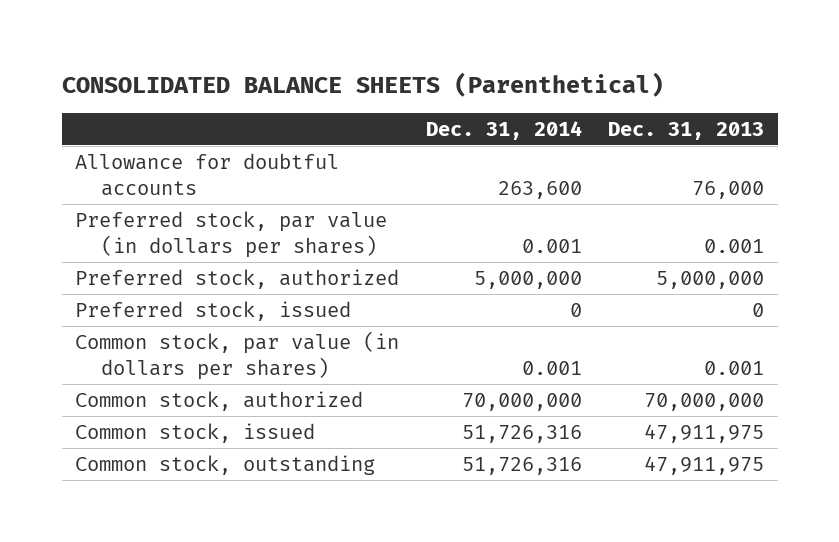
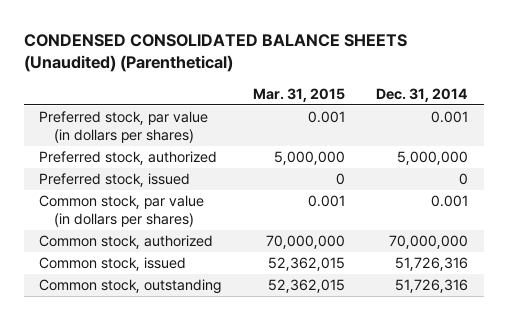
[61,71,664,97] CONSOLIDATED BALANCE SHEETS (Parenthetical) -> [23,34,407,73] CONDENSED CONSOLIDATED BALANCE SHEETS (Unaudited) (Parenthetical)
[608,121,765,140] Dec. 31, 2013 -> none
none -> [252,87,345,102] Mar. 31, 2015
[75,152,340,196] Allowance for doubtful accounts -> none

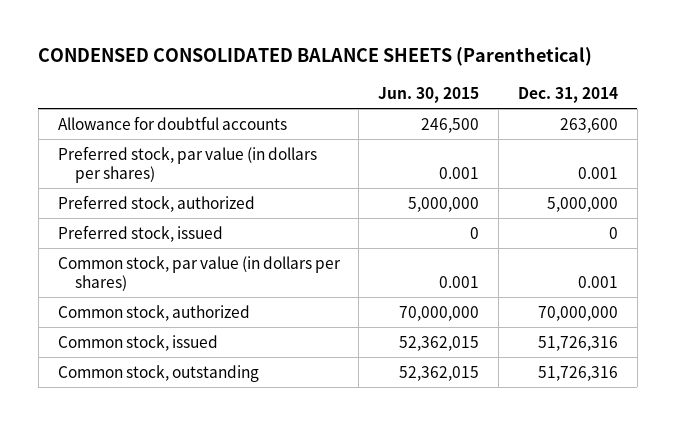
[23,34,407,73] CONDENSED CONSOLIDATED BALANCE SHEETS (Unaudited) (Parenthetical) -> [38,47,593,67] CONDENSED CONSOLIDATED BALANCE SHEETS (Parenthetical)
[252,87,345,102] Mar. 31, 2015 -> none
none -> [378,86,480,103] Jun. 30, 2015
none -> [57,115,287,130] Allowance for doubtful accounts

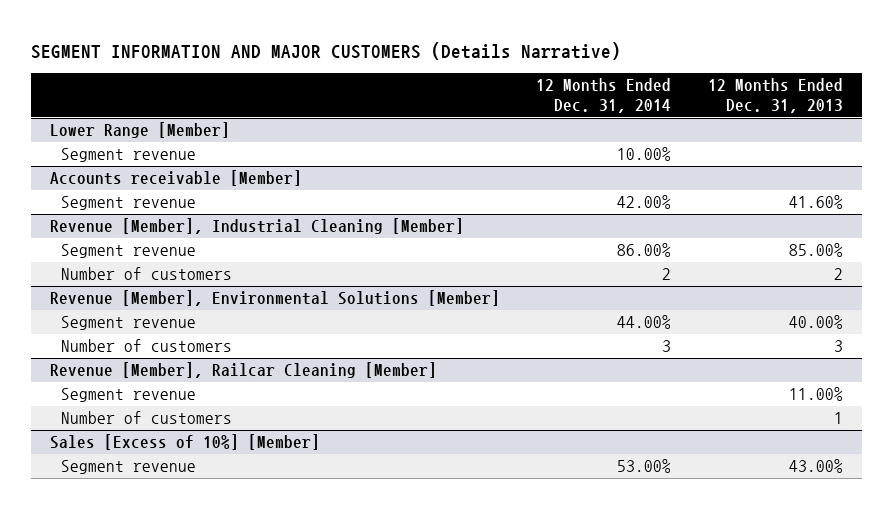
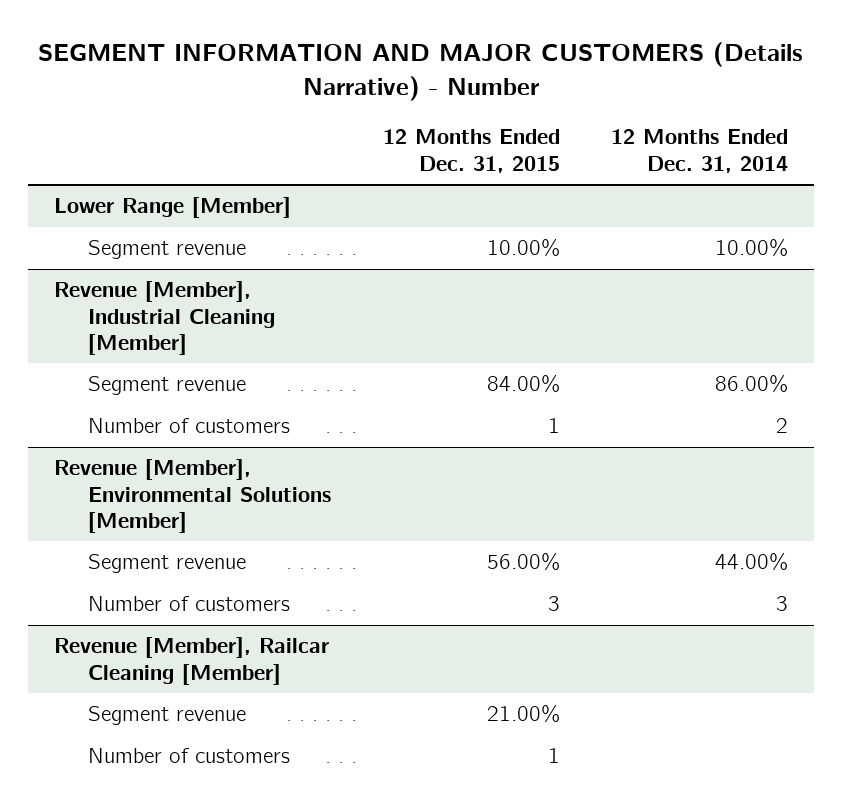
[31,41,622,60] SEGMENT INFORMATION AND MAJOR CUSTOMERS (Details Narrative) -> [38,42,804,101] SEGMENT INFORMATION AND MAJOR CUSTOMERS (Details Narrative) - Number
[708,78,844,113] 12 Months Ended Dec. 31, 2013 -> none
none -> [382,129,560,173] 12 Months Ended Dec. 31, 2015
[49,170,302,187] Accounts receivable [Member] -> none
[61,196,197,211] Segment revenue -> none
[49,434,320,451] Sales [Excess of 10%] [Member] -> none
[61,460,197,475] Segment revenue -> none

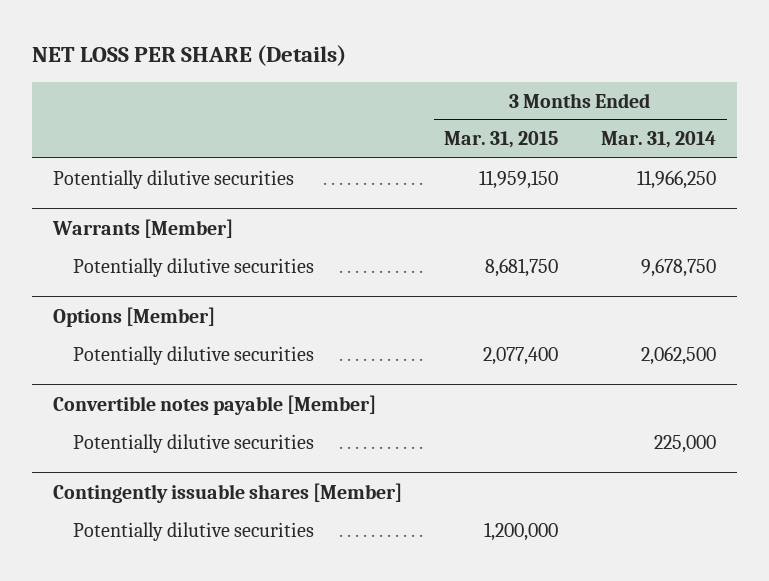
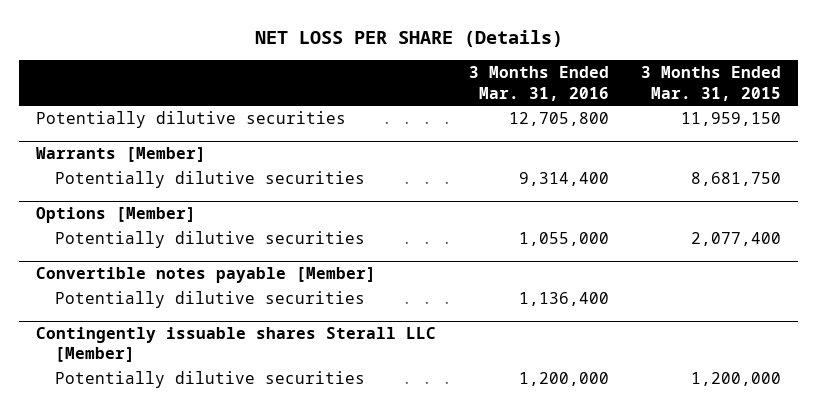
[601,131,717,149] Mar. 31, 2014 -> none
none -> [468,66,609,101] 3 Months Ended Mar. 31, 2016
[52,482,402,503] Contingently issuable shares [Member] -> [35,327,436,363] Contingently issuable shares Sterall LLC [Member]

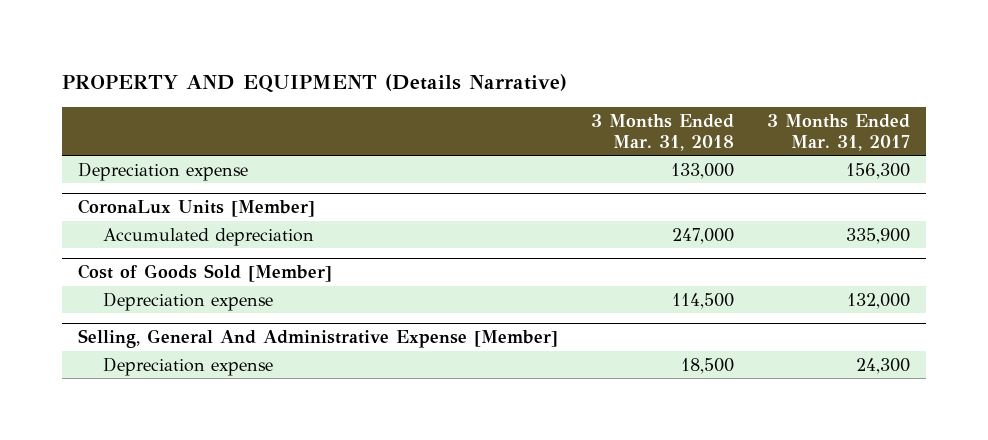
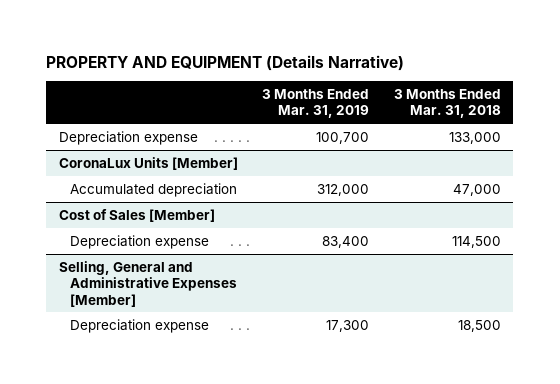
[766,113,910,152] 3 Months Ended Mar. 31, 2017 -> none
none -> [262,88,370,119] 3 Months Ended Mar. 31, 2019
[671,227,734,244] 247,000 -> [452,183,501,196] 47,000
[78,264,333,283] Cost of Goods Sold [Member] -> [58,208,215,222] Cost of Sales [Member]
[78,329,559,349] Selling, General And Administrative Expense [Member] -> [58,260,237,307] Selling, General and Administrative Expenses [Member]

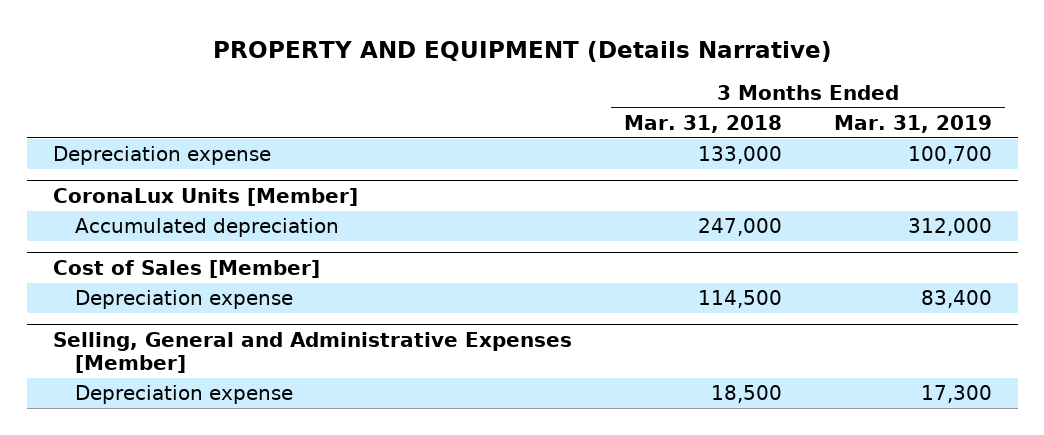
[452,183,501,196] 47,000 -> [697,218,782,237] 247,000

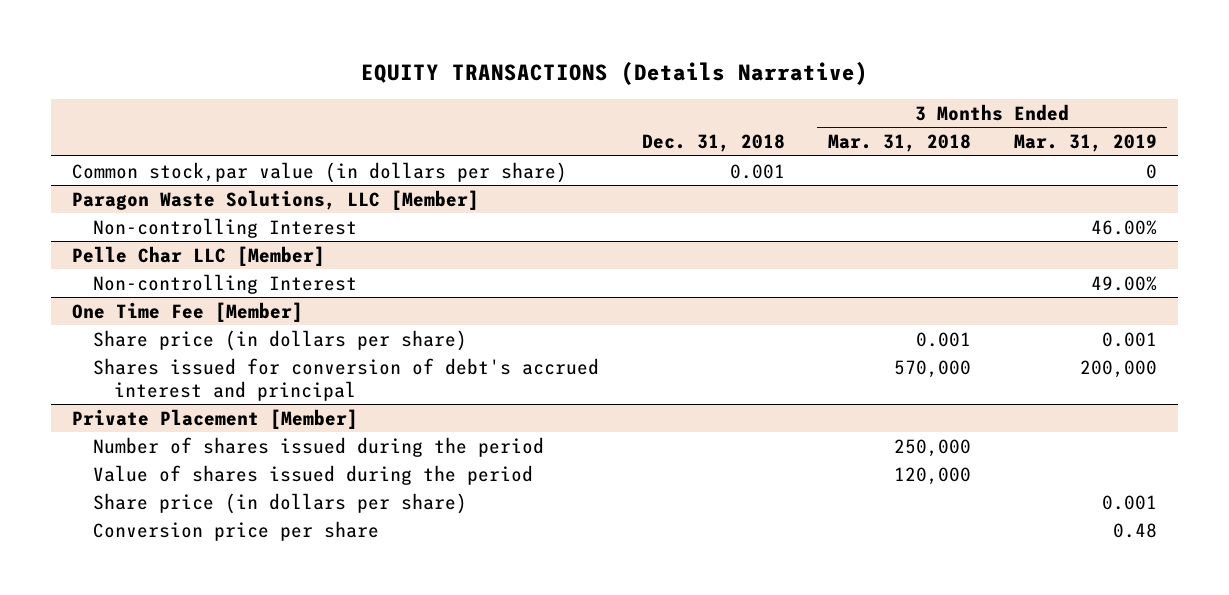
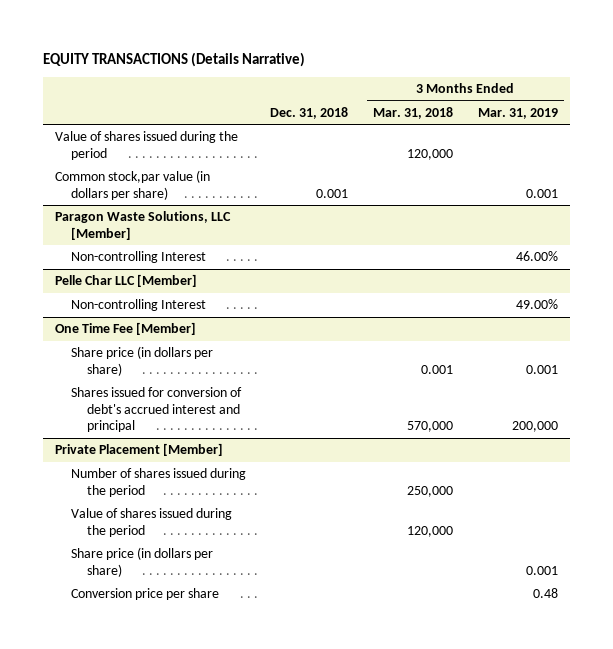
none -> [55,131,239,160] Value of shares issued during the period
[1145,163,1157,179] 0 -> [525,188,558,198] 0.001

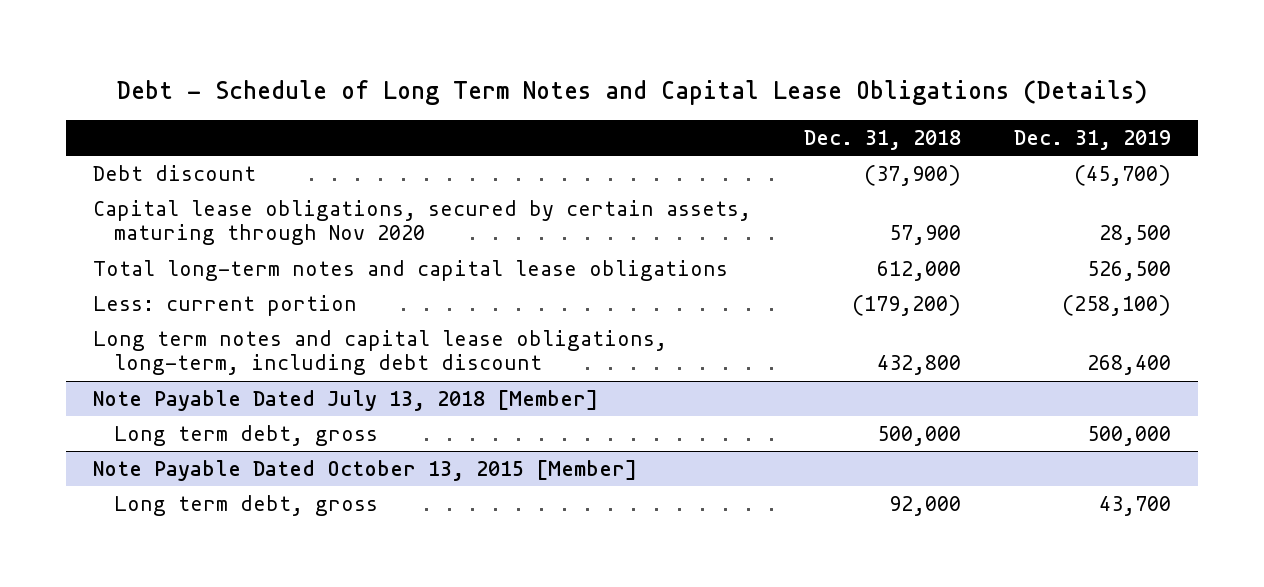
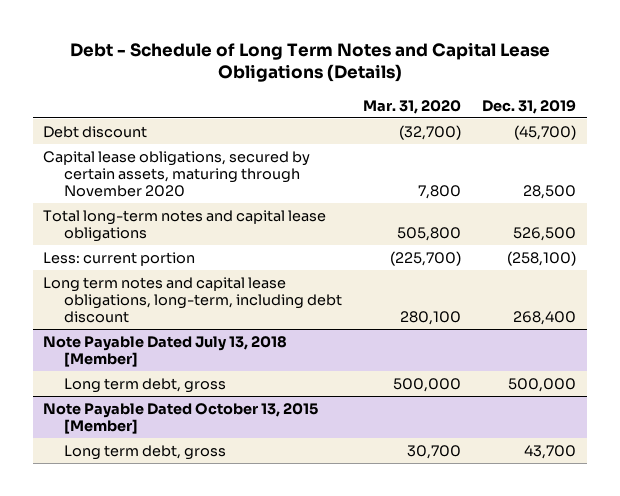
[803,130,961,151] Dec. 31, 2018 -> none
none -> [363,99,462,114] Mar. 31, 2020
[92,199,751,246] Capital lease obligations, secured by certain assets, maturing through Nov 2020 -> [43,150,311,198] Capital lease obligations, secured by certain assets, maturing through November 2020

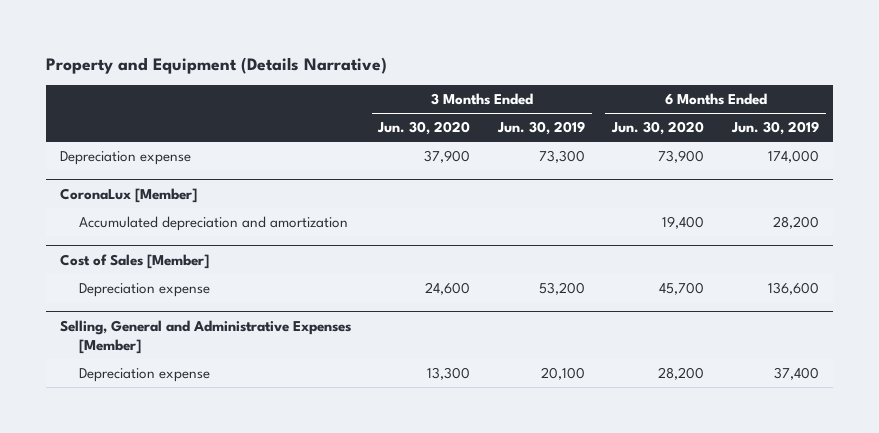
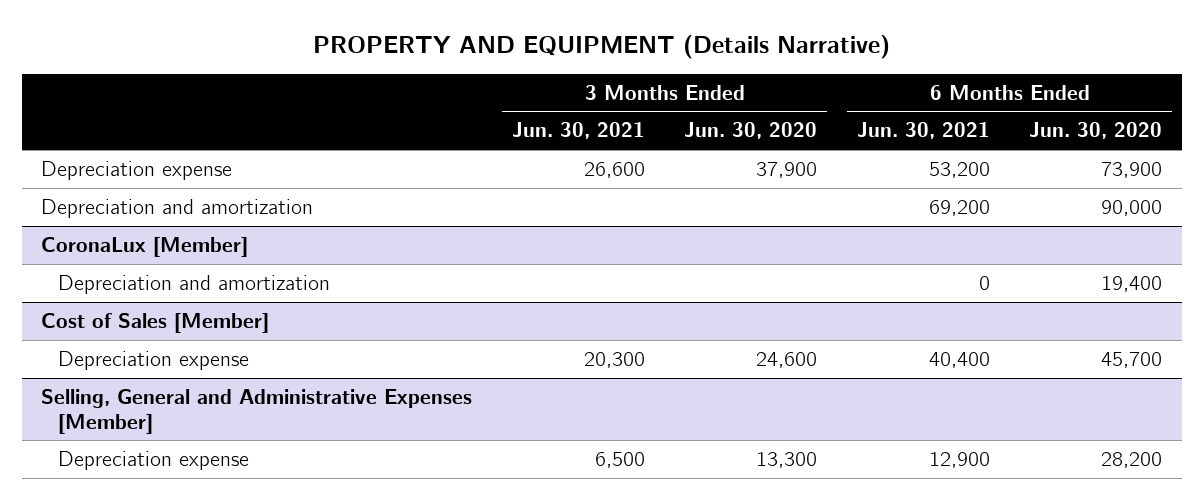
[46,56,388,74] Property and Equipment (Details Narrative) -> [312,35,890,60] PROPERTY AND EQUIPMENT (Details Narrative)
[496,121,585,136] Jun. 30, 2019 -> none
[730,121,819,136] Jun. 30, 2019 -> none
none -> [511,122,645,140] Jun. 30, 2021
none -> [856,122,990,140] Jun. 30, 2021
none -> [41,198,314,218] Depreciation and amortization
[79,216,349,232] Accumulated depreciation and amortization -> [57,274,330,294] Depreciation and amortization

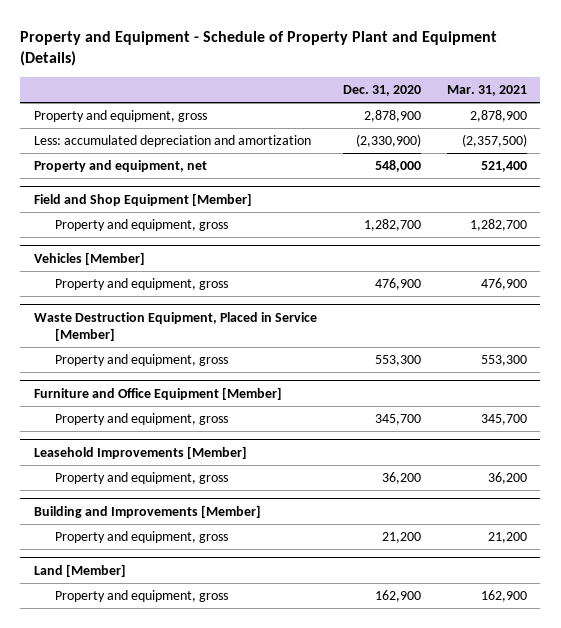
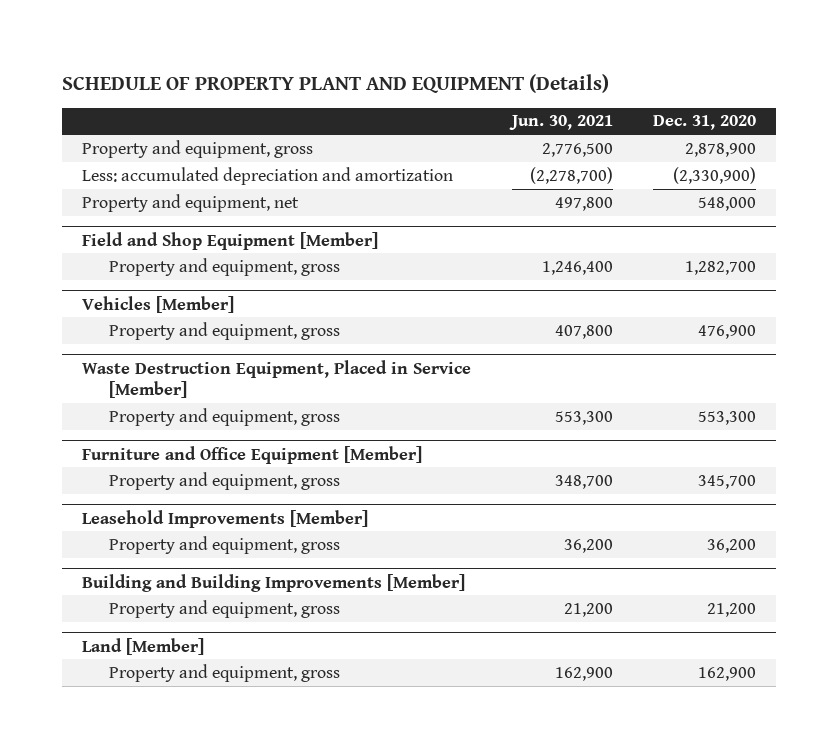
[20,30,498,67] Property and Equipment - Schedule of Property Plant and Equipment (Details) -> [62,73,610,93] SCHEDULE OF PROPERTY PLANT AND EQUIPMENT (Details)
[447,85,528,97] Mar. 31, 2021 -> none
none -> [508,115,613,131] Jun. 30, 2021
[33,504,261,518] Building and Improvements [Member] -> [82,573,466,592] Building and Building Improvements [Member]

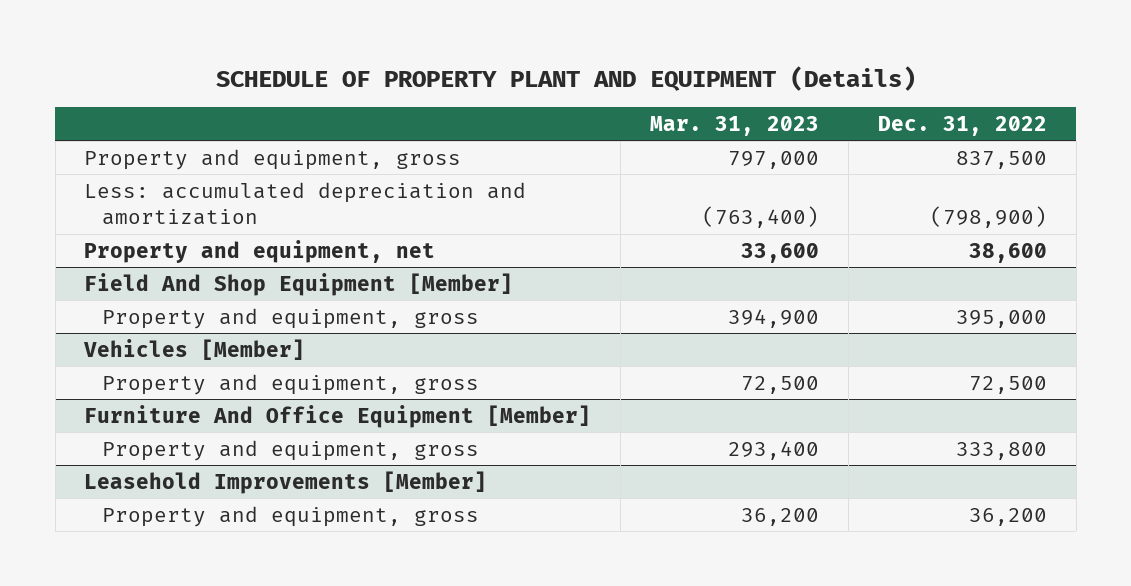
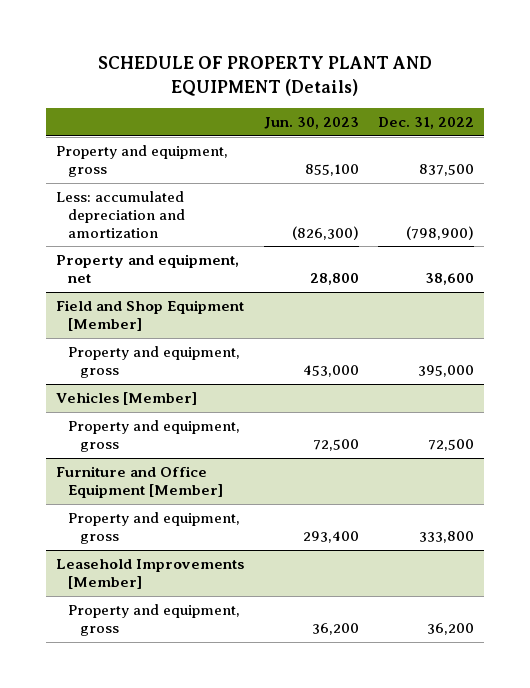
[650,116,820,137] Mar. 31, 2023 -> none
none -> [263,116,359,129] Jun. 30, 2023
[84,272,514,296] Field And Shop Equipment [Member] -> [56,300,245,331] Field and Shop Equipment [Member]
[84,404,592,428] Furniture And Office Equipment [Member] -> [56,466,224,498] Furniture and Office Equipment [Member]

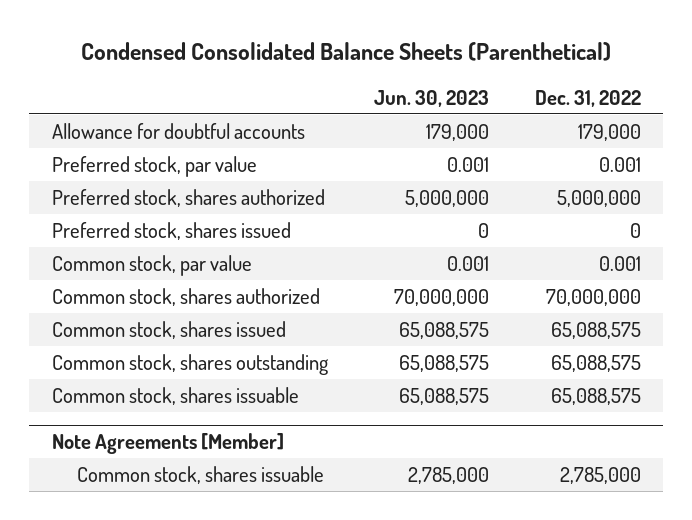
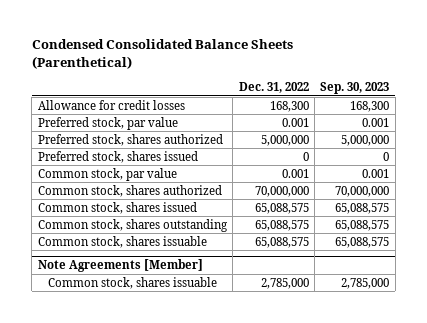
[373,89,489,107] Jun. 30, 2023 -> none
none -> [320,82,390,95] Sep. 30, 2023
[51,122,305,139] Allowance for doubtful accounts -> [37,99,185,110] Allowance for credit losses
[577,123,641,141] 179,000 -> [269,100,309,112] 168,300

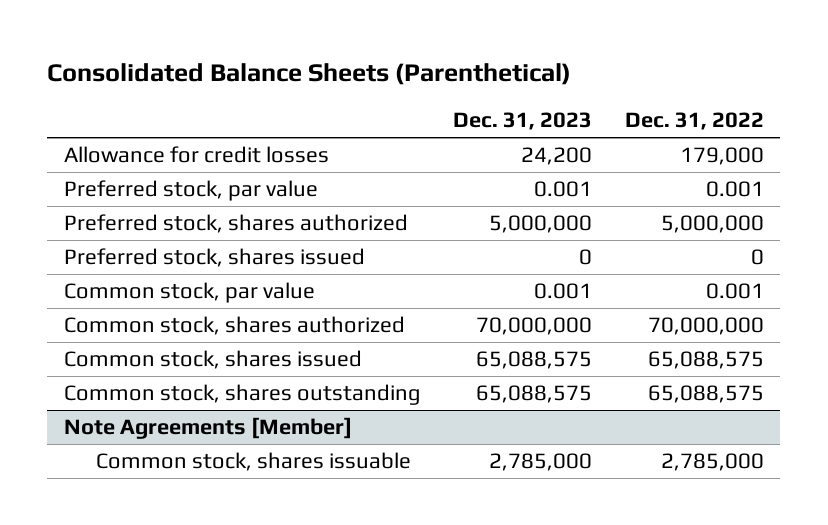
[31,39,293,70] Condensed Consolidated Balance Sheets (Parenthetical) -> [47,63,572,86] Consolidated Balance Sheets (Parenthetical)
[320,82,390,95] Sep. 30, 2023 -> none
none -> [453,112,593,131] Dec. 31, 2023
[269,100,309,112] 168,300 -> [680,147,765,166] 179,000
[37,235,207,248] Common stock, shares issuable -> none

